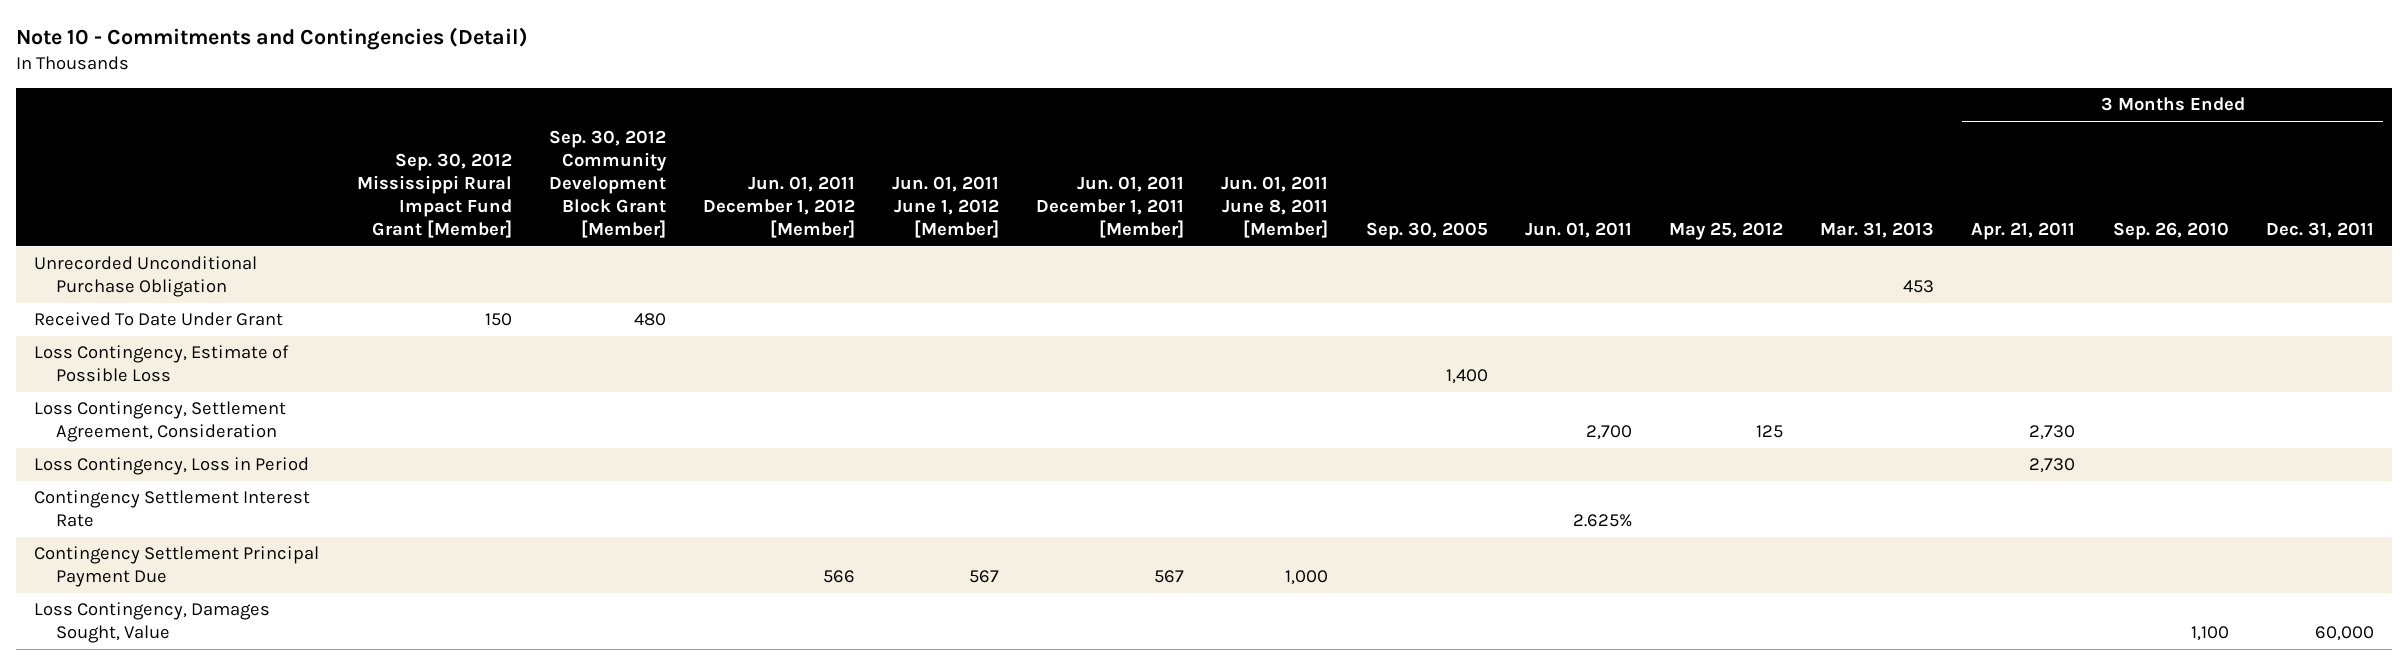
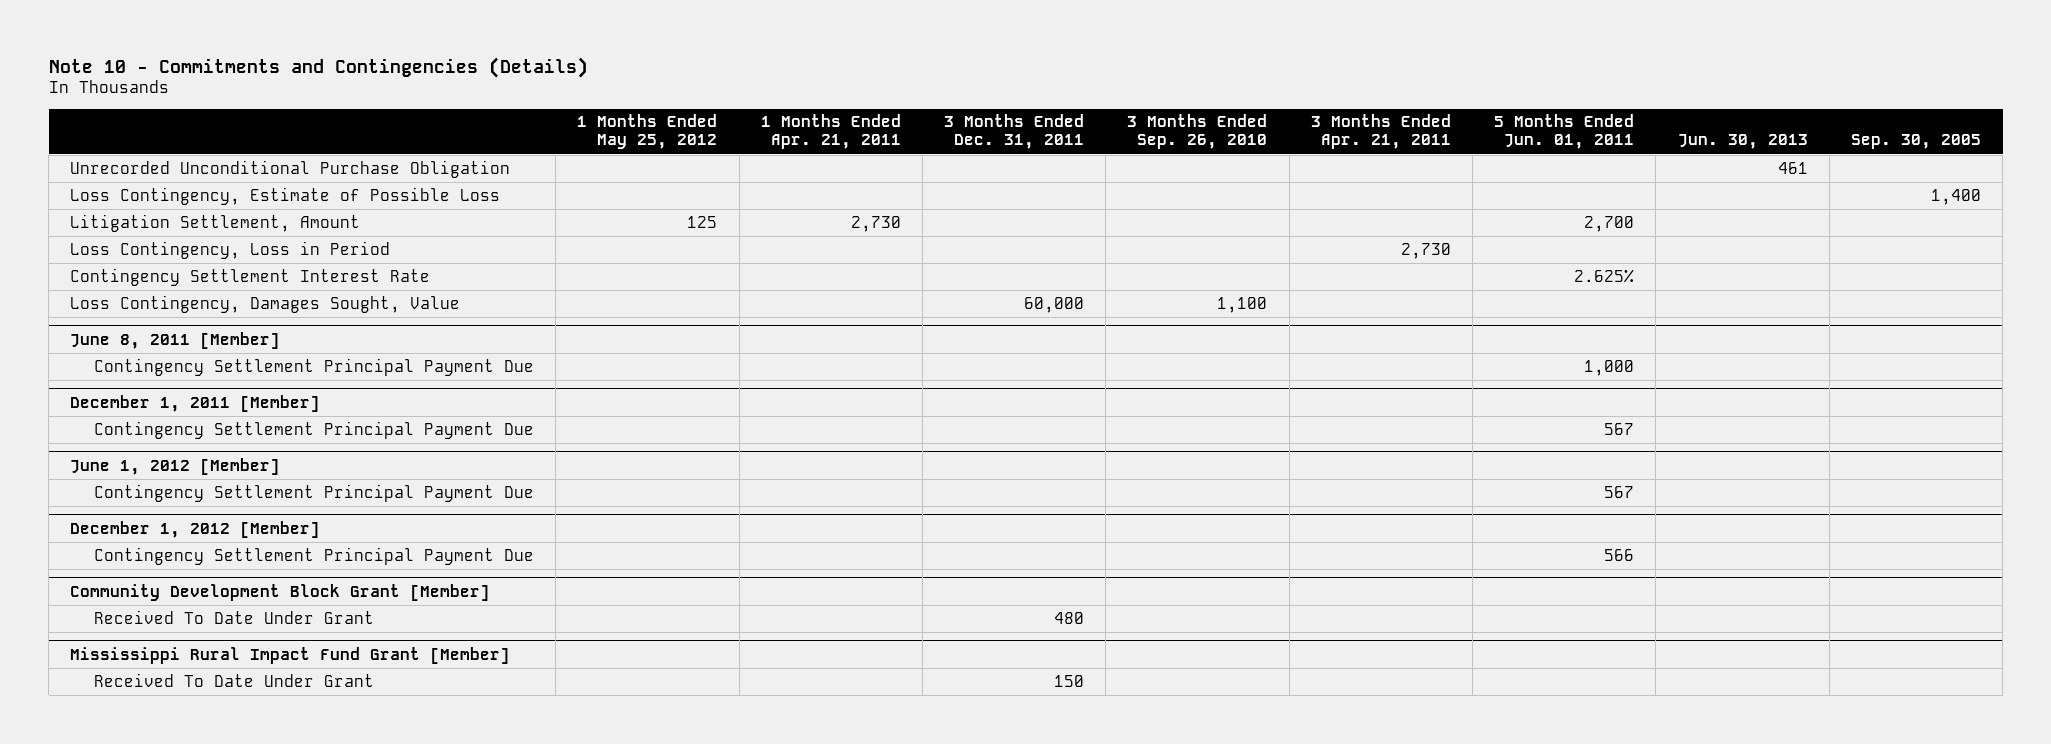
[15,27,528,51] Note 10 - Commitments and Contingencies (Detail) -> [48,56,588,78] Note 10 - Commitments and Contingencies (Details)
[356,153,512,239] Sep. 30, 2012 Mississippi Rural Impact Fund Grant [Member] -> none
[548,130,667,239] Sep. 30, 2012 Community Development Block Grant [Member] -> none
[702,176,855,239] Jun. 01, 2011 December 1, 2012 [Member] -> none
[892,176,1000,239] Jun. 01, 2011 June 1, 2012 [Member] -> none
[1036,176,1185,239] Jun. 01, 2011 December 1, 2011 [Member] -> none
[1221,176,1329,239] Jun. 01, 2011 June 8, 2011 [Member] -> none
[1524,222,1632,239] Jun. 01, 2011 -> none
[1668,222,1783,241] May 25, 2012 -> none
[1820,222,1935,239] Mar. 31, 2013 -> none
none -> [577,114,718,150] 1 Months Ended May 25, 2012
none -> [760,114,901,150] 1 Months Ended Apr. 21, 2011
none -> [1494,114,1635,150] 5 Months Ended Jun. 01, 2011
none -> [1677,134,1808,150] Jun. 30, 2013
[34,312,284,327] Received To Date Under Grant -> none
[34,401,287,443] Loss Contingency, Settlement Agreement, Consideration -> none
none -> [70,213,361,232] Litigation Settlement, Amount
[34,546,320,588] Contingency Settlement Principal Payment Due -> none
none -> [70,331,281,349] June 8, 2011 [Member]
none -> [94,357,535,376] Contingency Settlement Principal Payment Due
none -> [70,394,321,412] December 1, 2011 [Member]
none -> [94,420,535,439] Contingency Settlement Principal Payment Due
none -> [70,457,281,475] June 1, 2012 [Member]
none -> [94,483,535,502] Contingency Settlement Principal Payment Due
none -> [70,520,321,538] December 1, 2012 [Member]
none -> [94,546,535,565] Contingency Settlement Principal Payment Due
none -> [70,583,491,601] Community Development Block Grant [Member]
none -> [94,609,375,624] Received To Date Under Grant
none -> [70,646,511,664] Mississippi Rural Impact Fund Grant [Member]
none -> [94,672,375,687] Received To Date Under Grant

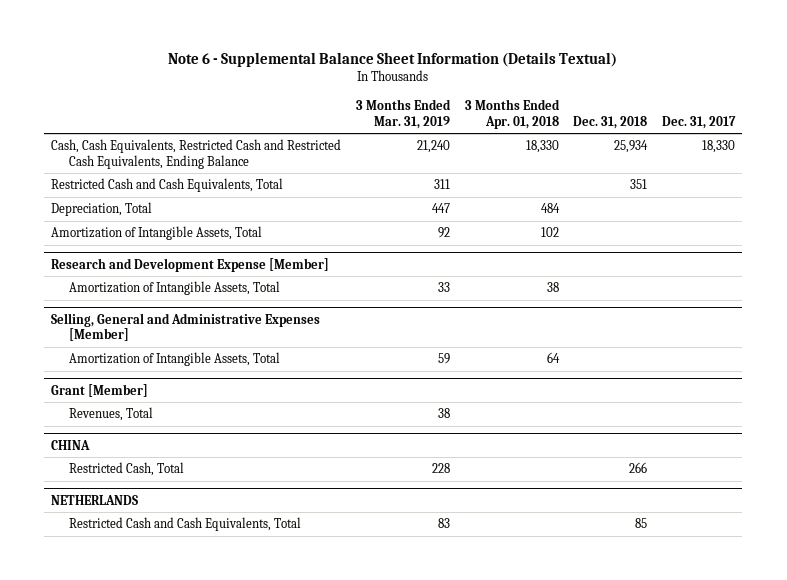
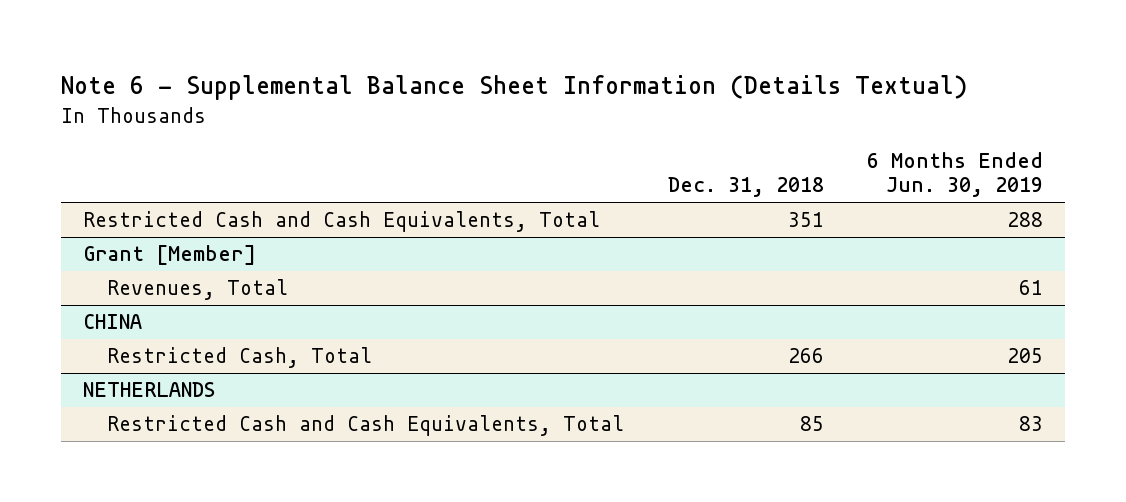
[356,99,452,129] 3 Months Ended Mar. 31, 2019 -> none
[464,99,560,129] 3 Months Ended Apr. 01, 2018 -> none
[662,115,737,129] Dec. 31, 2017 -> none
none -> [867,152,1044,198] 6 Months Ended Jun. 30, 2019
[51,139,342,169] Cash, Cash Equivalents, Restricted Cash and Restricted Cash Equivalents, Ending Balance -> none
[51,202,153,217] Depreciation, Total -> none
[51,226,263,241] Amortization of Intangible Assets, Total -> none
[51,257,330,272] Research and Development Expense [Member] -> none
[68,281,280,296] Amortization of Intangible Assets, Total -> none
[51,312,321,342] Selling, General and Administrative Expenses [Member] -> none
[68,352,280,367] Amortization of Intangible Assets, Total -> none

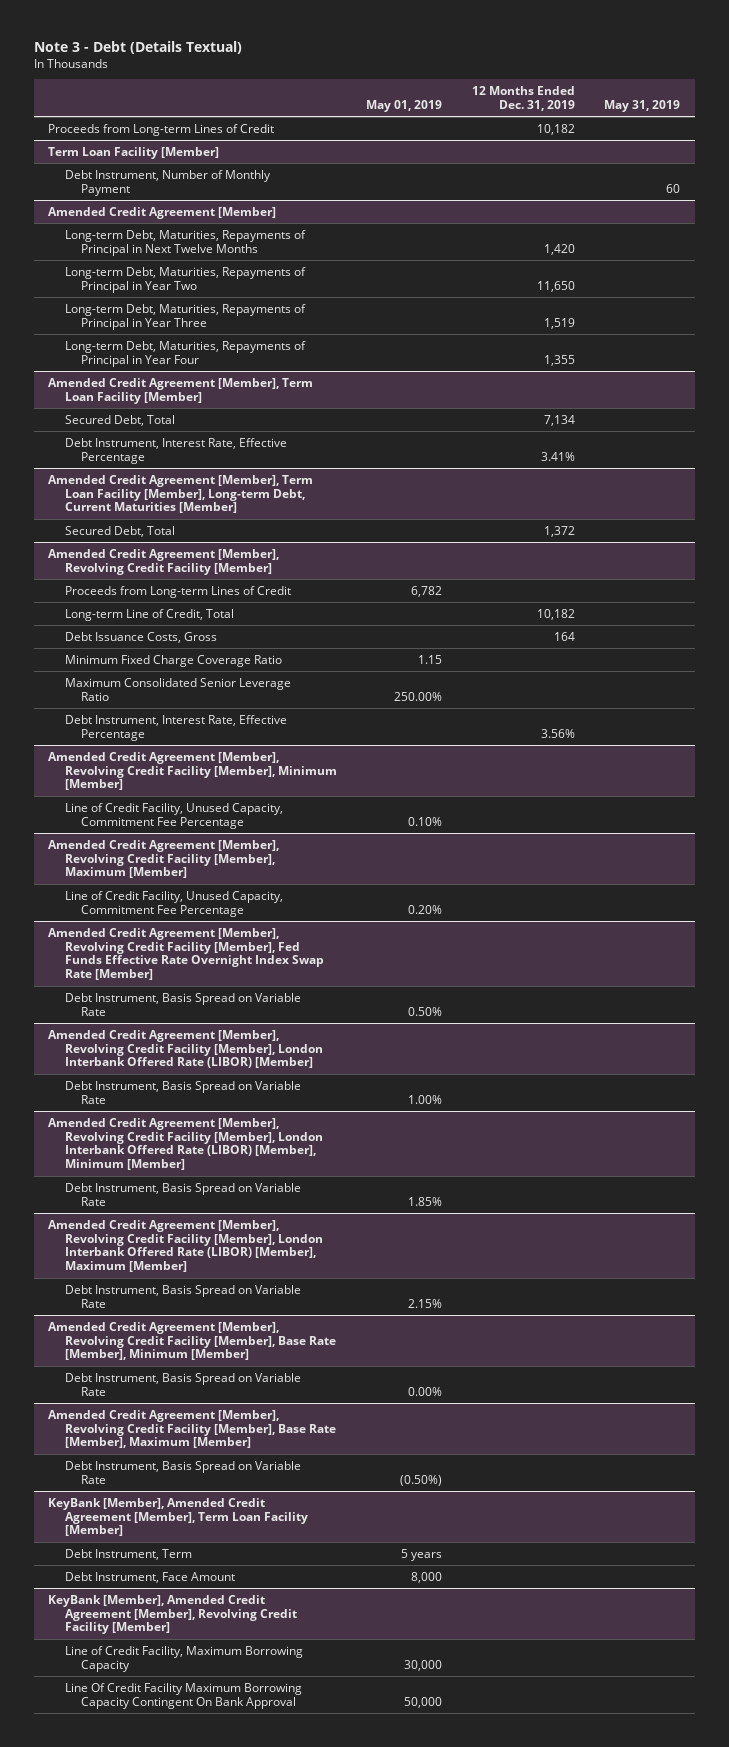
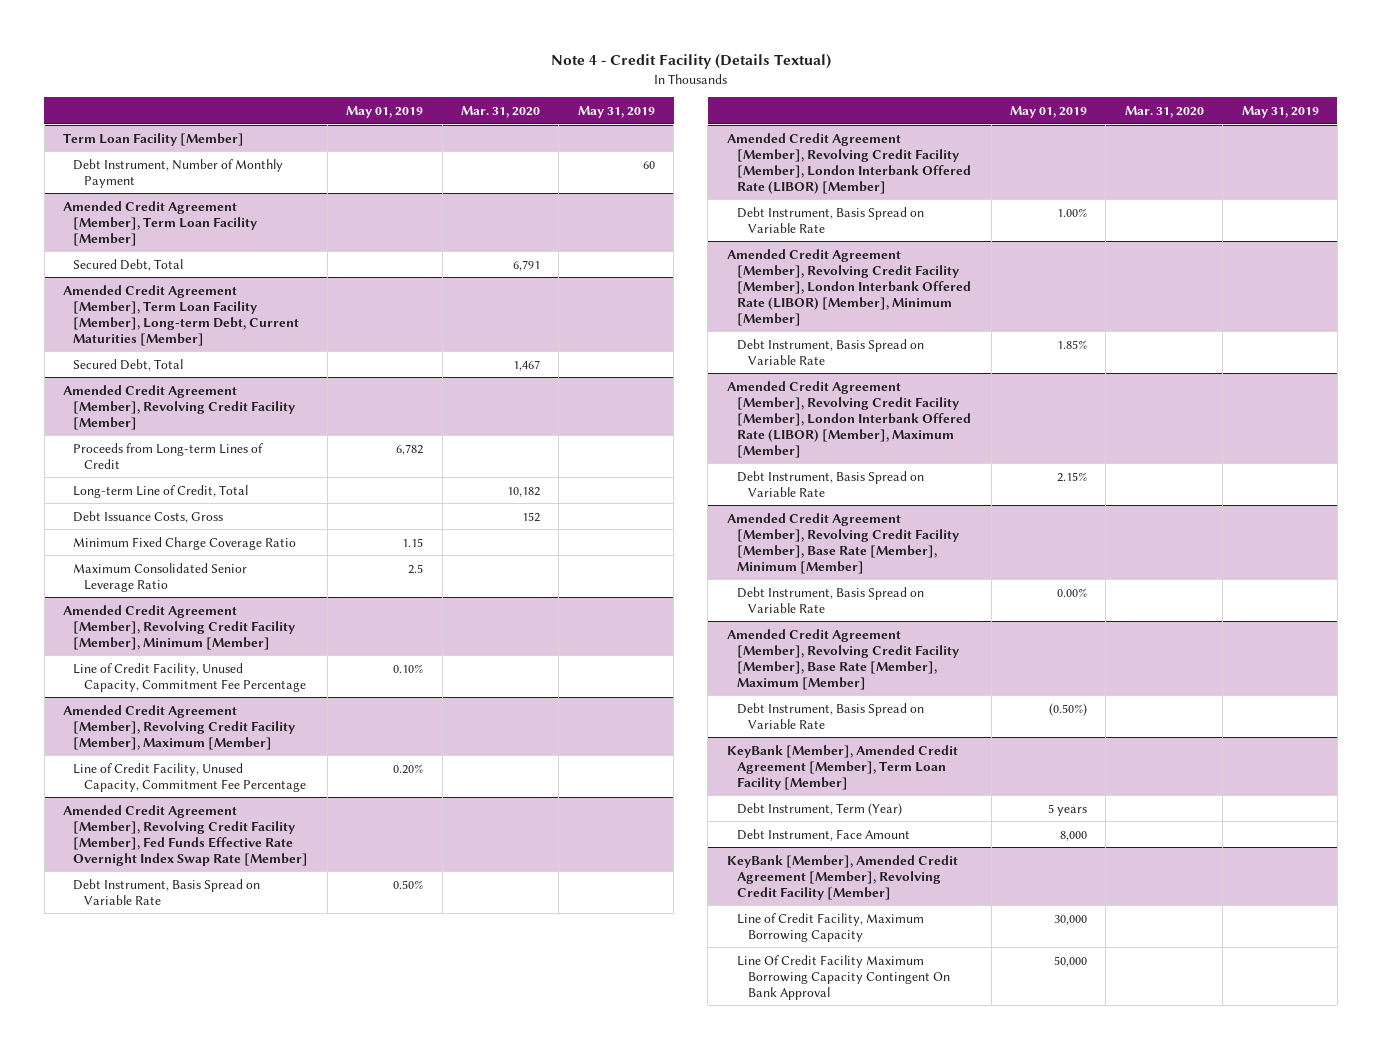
[33,40,242,54] Note 3 - Debt (Details Textual) -> [550,54,831,70] Note 4 - Credit Facility (Details Textual)
[471,85,575,111] 12 Months Ended Dec. 31, 2019 -> none
none -> [461,105,541,118] Mar. 31, 2020
[48,123,275,136] Proceeds from Long-term Lines of Credit -> none
[48,206,277,219] Amended Credit Agreement [Member] -> none
[64,229,306,256] Long-term Debt, Maturities, Repayments of Principal in Next Twelve Months -> none
[64,266,306,293] Long-term Debt, Maturities, Repayments of Principal in Year Two -> none
[64,303,306,330] Long-term Debt, Maturities, Repayments of Principal in Year Three -> none
[64,340,306,367] Long-term Debt, Maturities, Repayments of Principal in Year Four -> none
[64,437,287,464] Debt Instrument, Interest Rate, Effective Percentage -> none
[64,714,287,741] Debt Instrument, Interest Rate, Effective Percentage -> none
[394,691,443,701] 250.00% -> [408,563,424,574] 2.5
[64,1548,192,1560] Debt Instrument, Term -> [737,802,903,816] Debt Instrument, Term (Year)

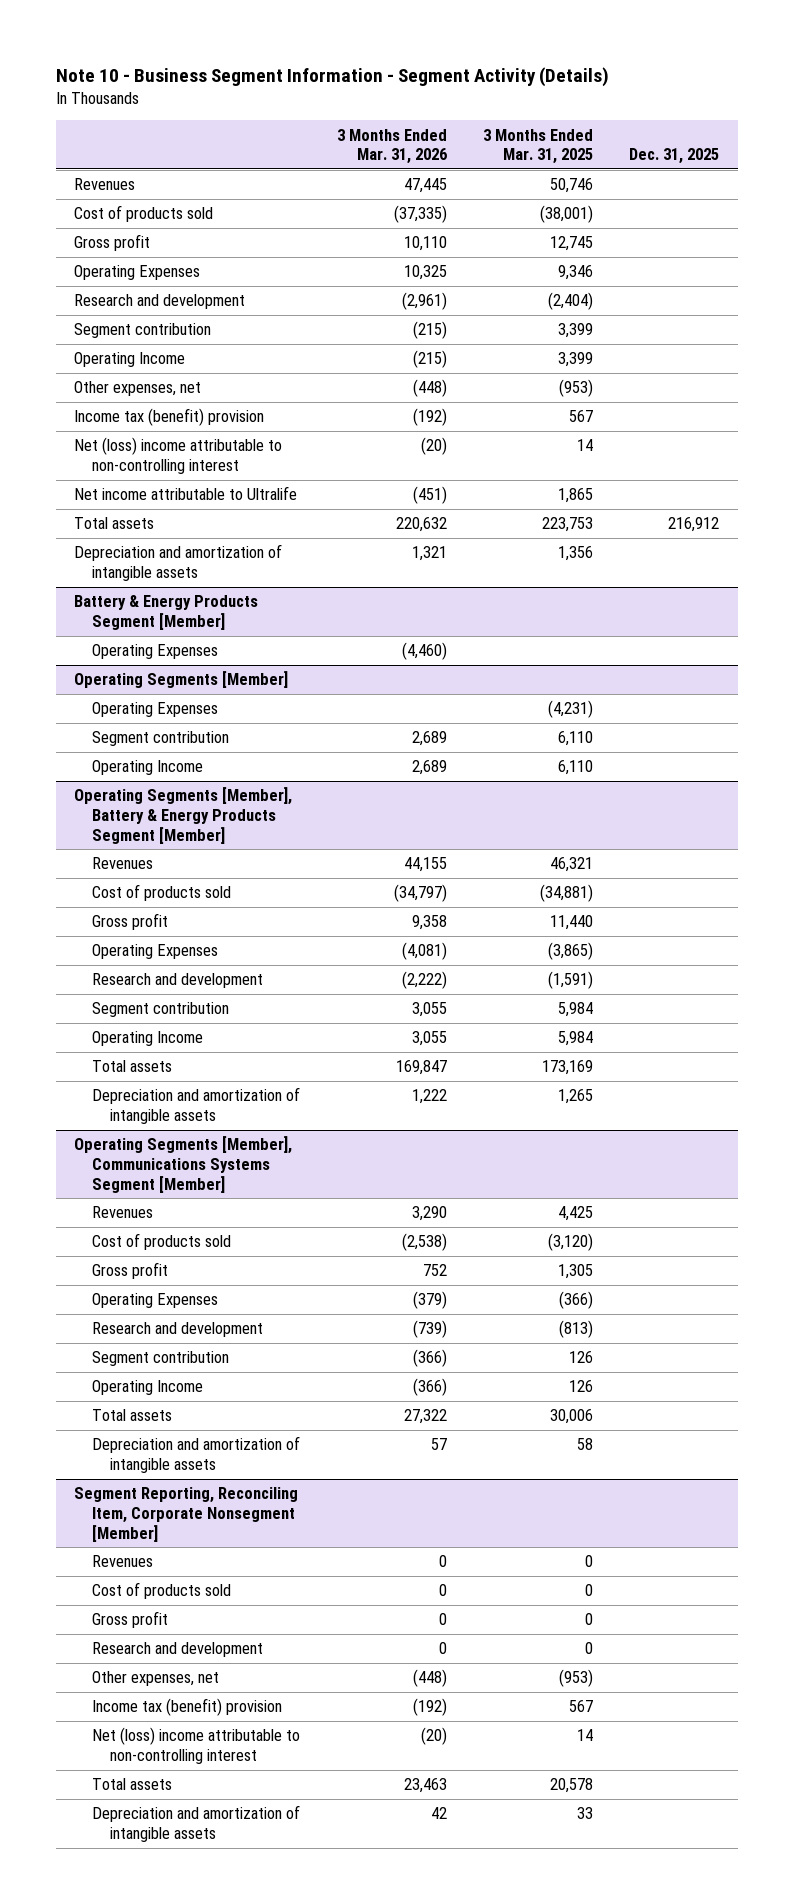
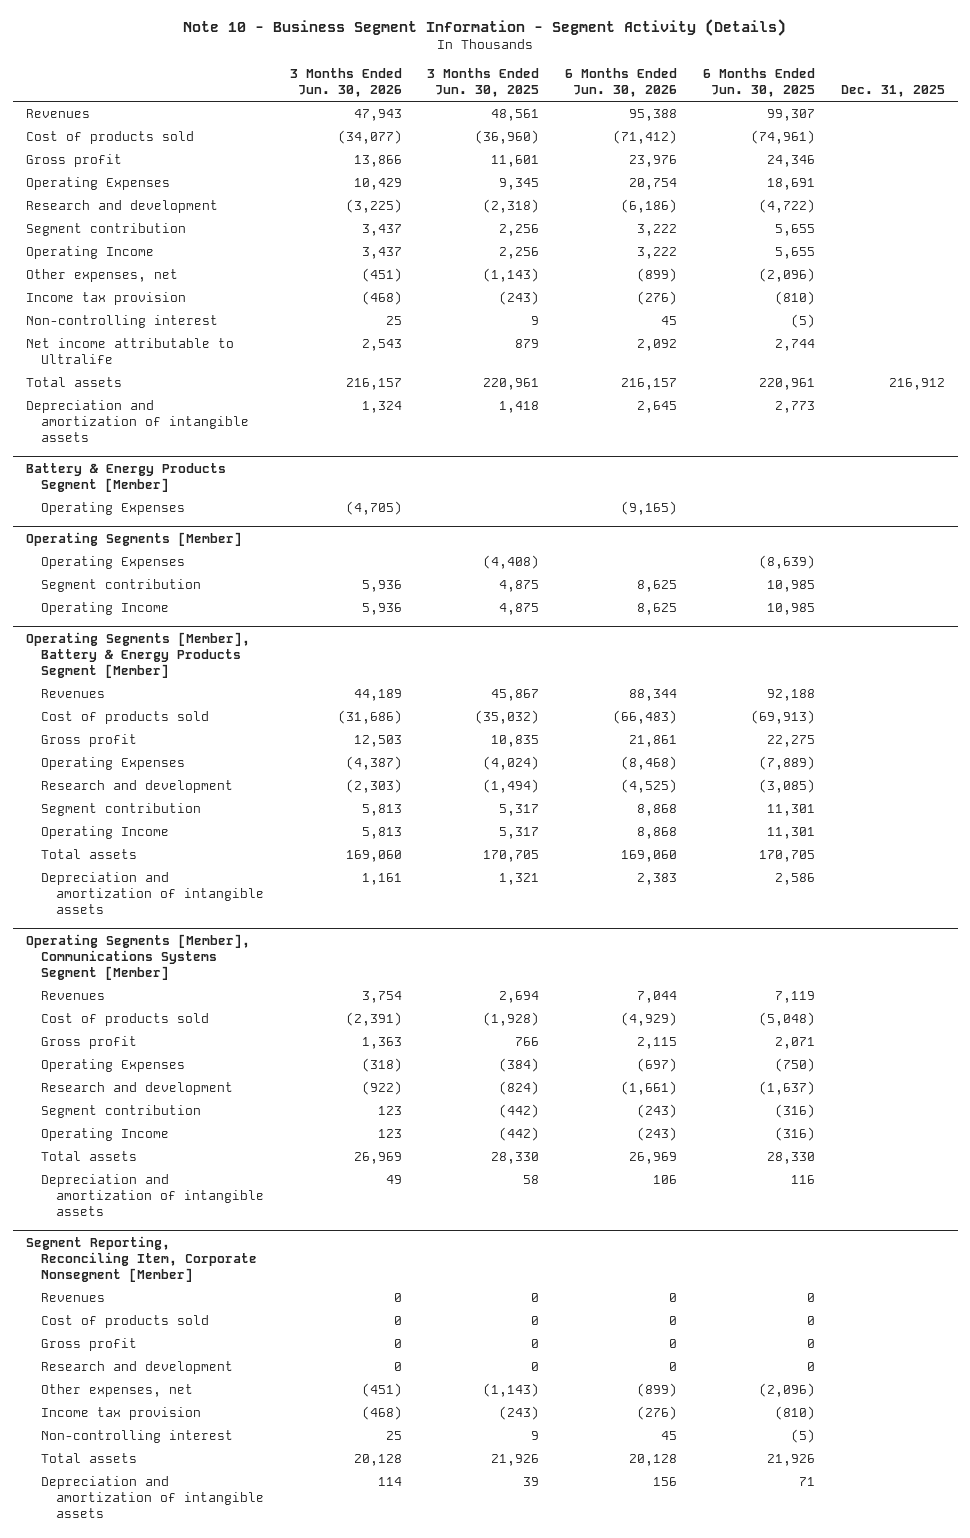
[336,128,447,165] 3 Months Ended Mar. 31, 2026 -> none
[482,128,593,165] 3 Months Ended Mar. 31, 2025 -> none
none -> [289,67,402,97] 3 Months Ended Jun. 30, 2026
none -> [427,67,540,97] 3 Months Ended Jun. 30, 2025
none -> [565,67,678,97] 6 Months Ended Jun. 30, 2026
none -> [702,67,815,97] 6 Months Ended Jun. 30, 2025
[74,408,265,427] Income tax (benefit) provision -> [25,292,186,306] Income tax provision
[74,437,283,474] Net (loss) income attributable to non-controlling interest -> [25,315,218,329] Non-controlling interest
[92,1698,283,1717] Income tax (benefit) provision -> [40,1407,201,1421] Income tax provision
[92,1727,301,1764] Net (loss) income attributable to non-controlling interest -> [40,1430,233,1444] Non-controlling interest

